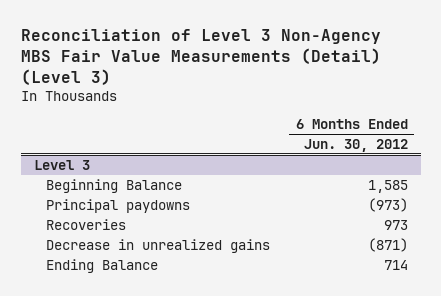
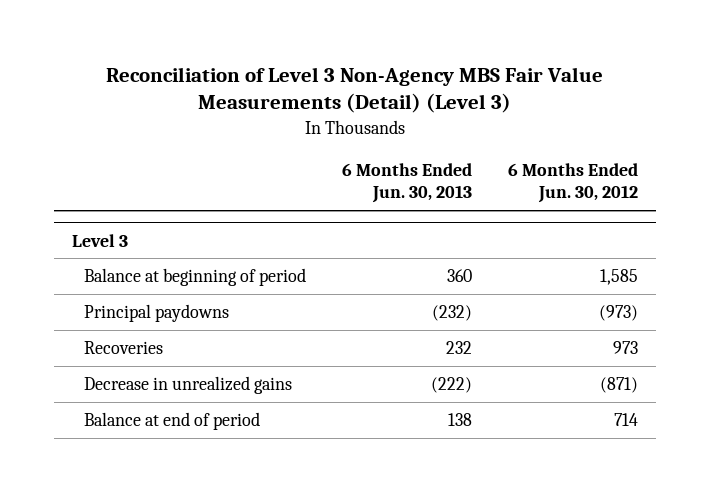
none -> [342,162,473,204] 6 Months Ended Jun. 30, 2013
[45,178,182,193] Beginning Balance -> [84,268,307,287] Balance at beginning of period
[45,258,158,273] Ending Balance -> [84,412,261,431] Balance at end of period

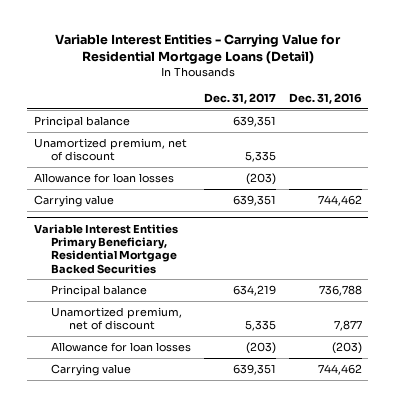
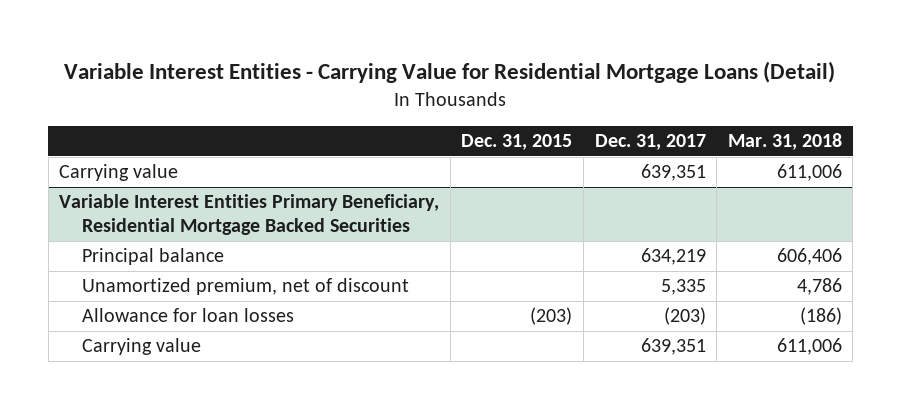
[288,93,362,105] Dec. 31, 2016 -> none
none -> [461,134,573,151] Dec. 31, 2015
none -> [727,133,842,151] Mar. 31, 2018
[33,115,130,128] Principal balance -> none
[33,137,187,162] Unamortized premium, net of discount -> none
[33,172,174,183] Allowance for loan losses -> none

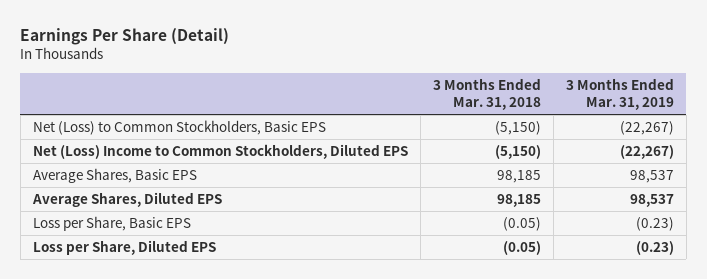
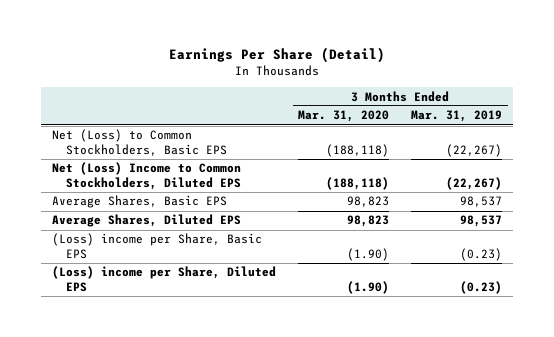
[432,77,541,110] 3 Months Ended Mar. 31, 2018 -> none
none -> [298,110,390,123] Mar. 31, 2020
[32,216,191,232] Loss per Share, Basic EPS -> [51,233,262,259] (Loss) income per Share, Basic EPS
[32,240,216,256] Loss per Share, Diluted EPS -> [51,266,276,292] (Loss) income per Share, Diluted EPS

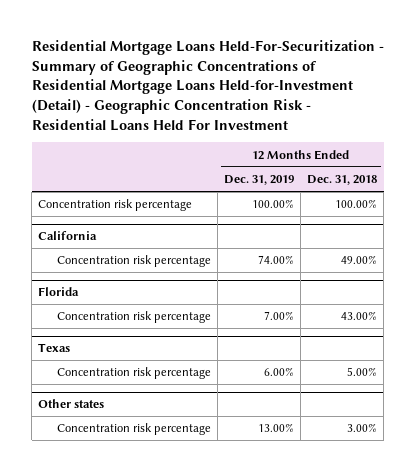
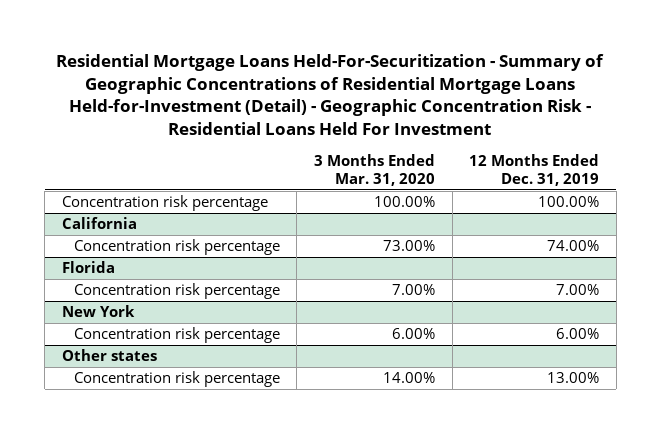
[307,174,378,185] Dec. 31, 2018 -> none
none -> [314,153,436,186] 3 Months Ended Mar. 31, 2020
[38,343,71,353] Texas -> [61,305,135,318] New York

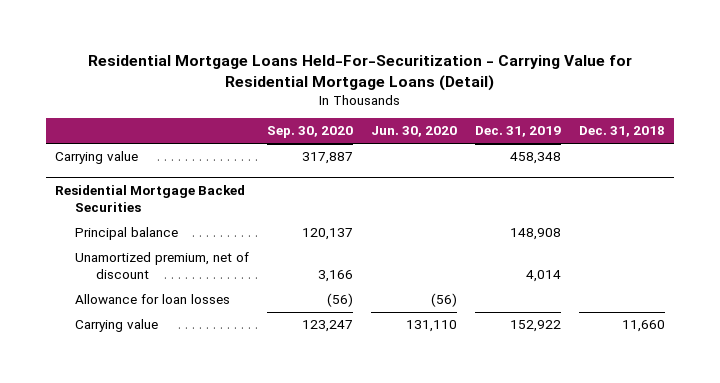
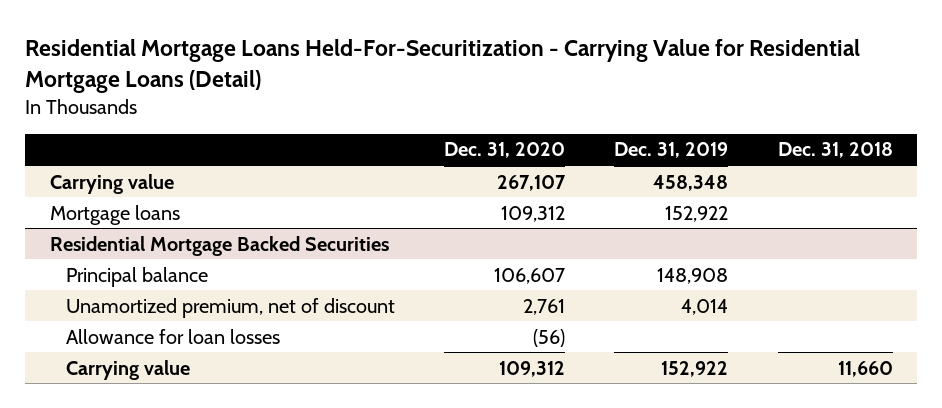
[267,126,354,139] Sep. 30, 2020 -> none
[371,126,458,138] Jun. 30, 2020 -> none
none -> [444,142,566,159] Dec. 31, 2020
none -> [49,204,180,225] Mortgage loans

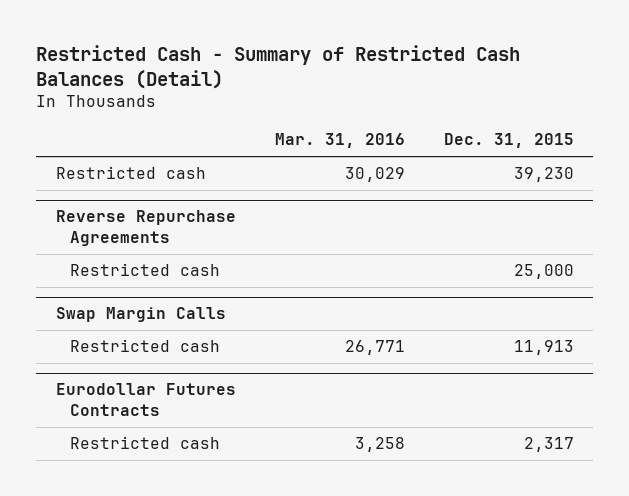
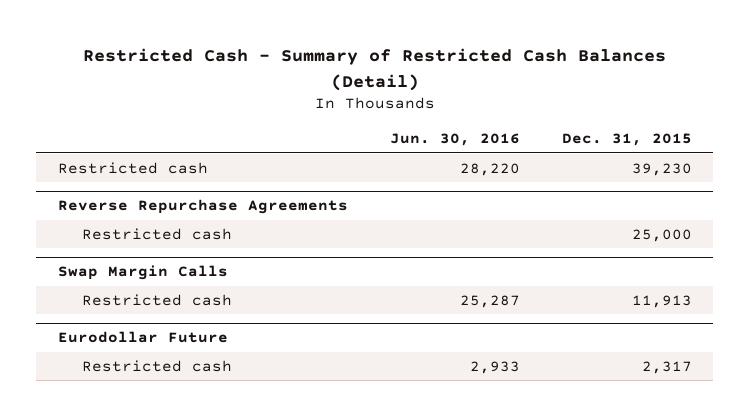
[274,133,405,149] Mar. 31, 2016 -> none
none -> [389,133,520,147] Jun. 30, 2016
[55,383,236,416] Eurodollar Futures Contracts -> [57,331,228,344] Eurodollar Future

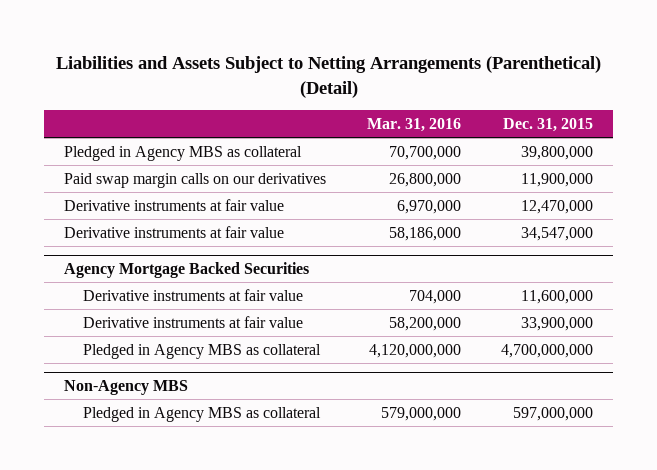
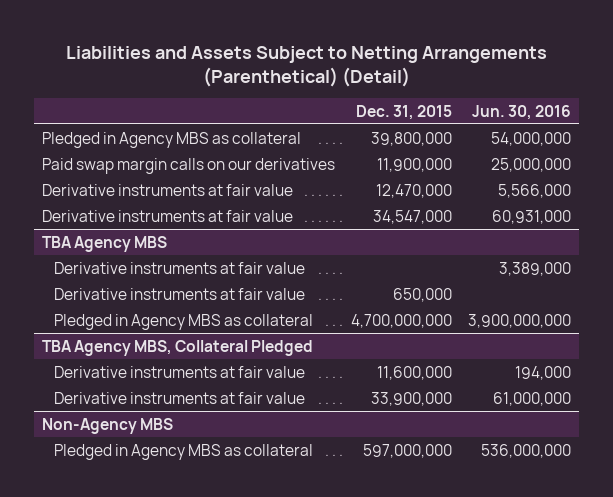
[366,118,461,133] Mar. 31, 2016 -> none
none -> [472,104,572,120] Jun. 30, 2016
[64,262,310,279] Agency Mortgage Backed Securities -> [42,235,168,252] TBA Agency MBS
none -> [54,261,306,274] Derivative instruments at fair value
none -> [54,287,306,300] Derivative instruments at fair value
none -> [54,313,314,330] Pledged in Agency MBS as collateral
none -> [42,339,314,356] TBA Agency MBS, Collateral Pledged
[83,343,322,359] Pledged in Agency MBS as collateral -> none

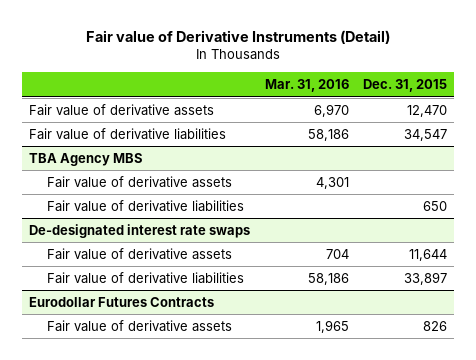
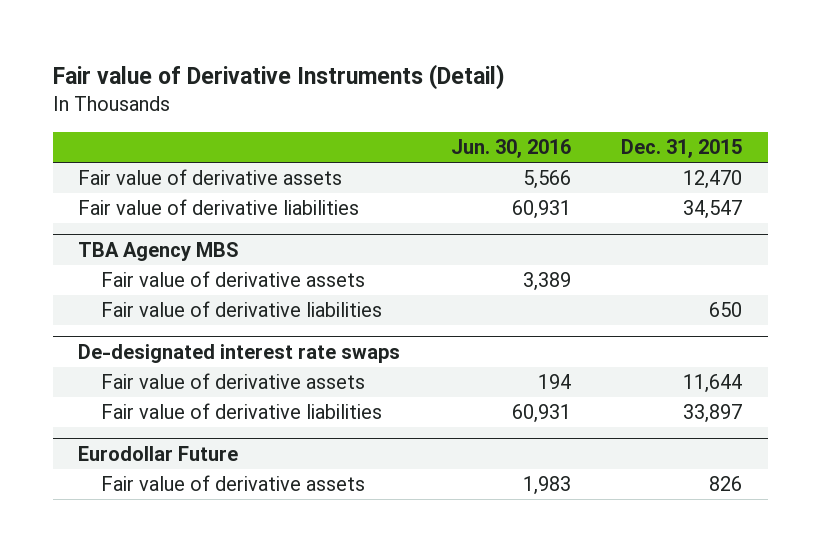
[264,79,349,93] Mar. 31, 2016 -> none
none -> [450,139,571,159] Jun. 30, 2016
[29,296,215,307] Eurodollar Futures Contracts -> [78,446,239,462] Eurodollar Future

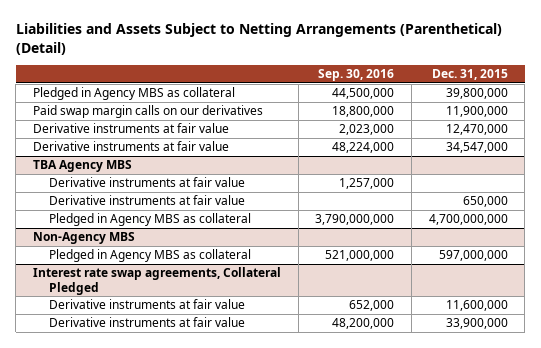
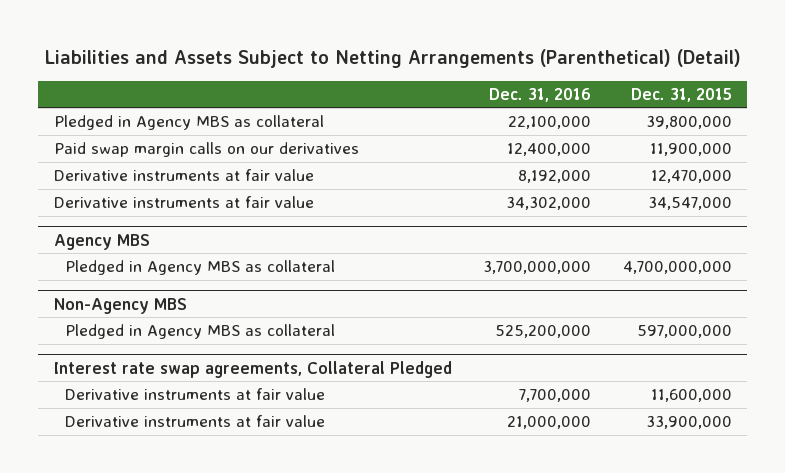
[318,69,395,82] Sep. 30, 2016 -> none
none -> [489,87,592,102] Dec. 31, 2016
[48,177,245,188] Derivative instruments at fair value -> none
[48,195,245,206] Derivative instruments at fair value -> none
[33,160,133,173] TBA Agency MBS -> [53,233,150,250] Agency MBS

